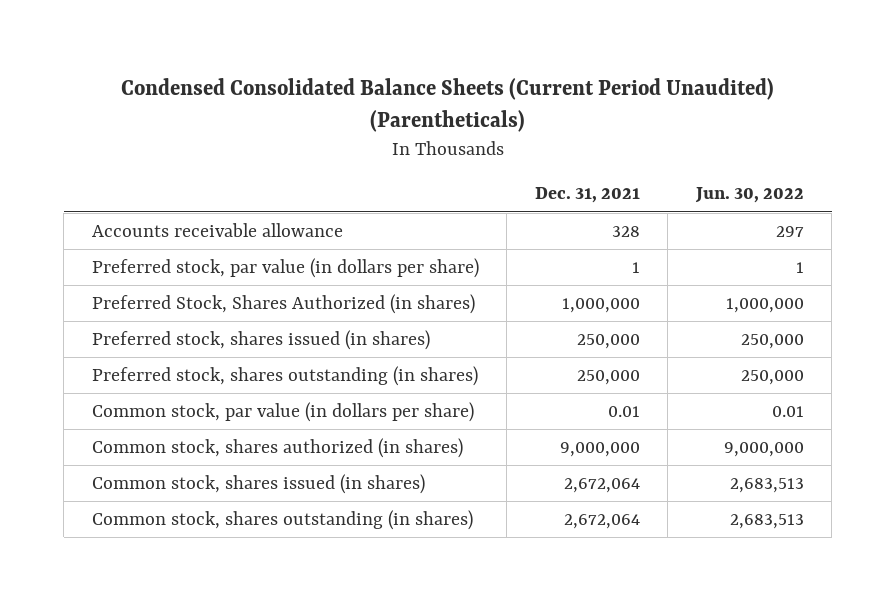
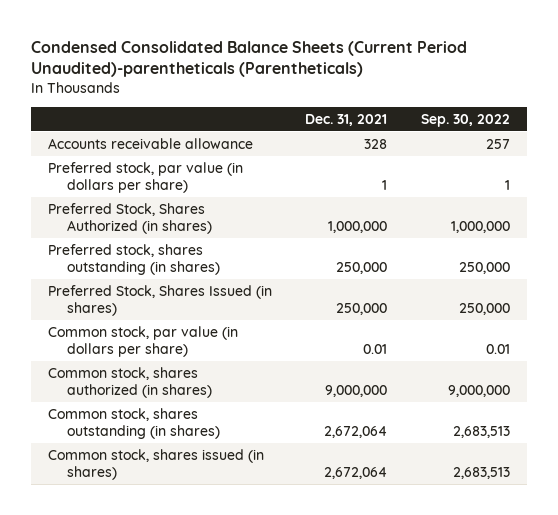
[120,78,774,133] Condensed Consolidated Balance Sheets (Current Period Unaudited) (Parentheticals) -> [30,40,467,78] Condensed Consolidated Balance Sheets (Current Period Unaudited)-parentheticals (Parentheticals)
[694,187,804,204] Jun. 30, 2022 -> none
none -> [421,113,511,127] Sep. 30, 2022
[91,330,430,351] Preferred stock, shares issued (in shares) -> none
none -> [47,284,272,316] Preferred Stock, Shares Issued (in shares)
[91,474,425,495] Common stock, shares issued (in shares) -> [47,448,264,480] Common stock, shares issued (in shares)

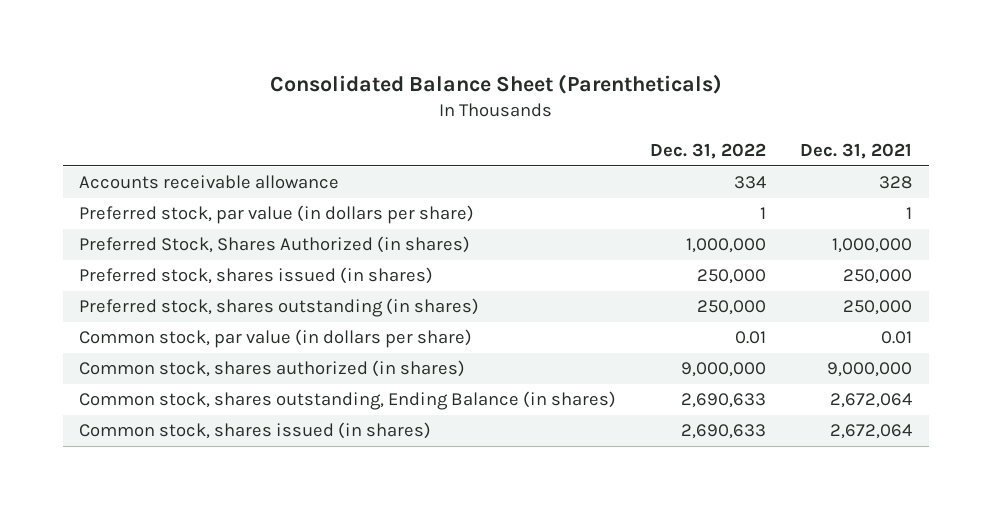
[30,40,467,78] Condensed Consolidated Balance Sheets (Current Period Unaudited)-parentheticals (Parentheticals) -> [269,74,722,95] Consolidated Balance Sheet (Parentheticals)
[421,113,511,127] Sep. 30, 2022 -> none
none -> [650,143,767,160] Dec. 31, 2022
none -> [79,267,434,285] Preferred stock, shares issued (in shares)
[47,284,272,316] Preferred Stock, Shares Issued (in shares) -> none
[47,407,220,439] Common stock, shares outstanding (in shares) -> [79,391,617,411] Common stock, shares outstanding, Ending Balance (in shares)

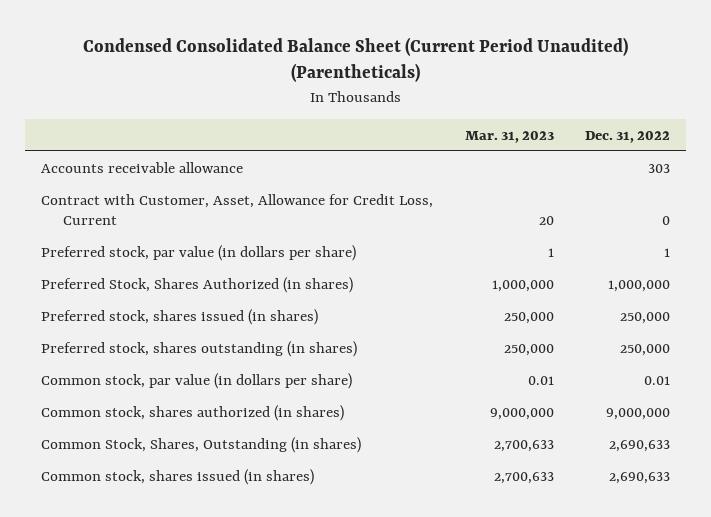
[269,74,722,95] Consolidated Balance Sheet (Parentheticals) -> [82,36,628,83] Condensed Consolidated Balance Sheet (Current Period Unaudited) (Parentheticals)
[799,143,912,160] Dec. 31, 2021 -> none
none -> [464,130,554,143] Mar. 31, 2023
[734,176,767,190] 334 -> [648,163,671,173] 303
none -> [40,193,433,226] Contract with Customer, Asset, Allowance for Credit Loss, Current
[79,391,617,411] Common stock, shares outstanding, Ending Balance (in shares) -> [40,436,361,453] Common Stock, Shares, Outstanding (in shares)

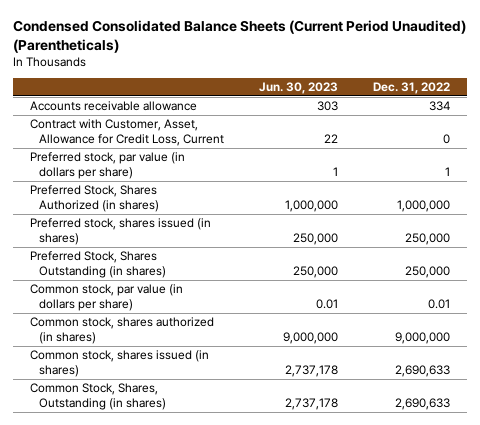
[82,36,628,83] Condensed Consolidated Balance Sheet (Current Period Unaudited) (Parentheticals) -> [12,20,466,53] Condensed Consolidated Balance Sheets (Current Period Unaudited) (Parentheticals)
[464,130,554,143] Mar. 31, 2023 -> none
none -> [258,82,338,95] Jun. 30, 2023
[648,163,671,173] 303 -> [428,101,450,112] 334
[40,340,357,357] Preferred stock, shares outstanding (in shares) -> [30,251,166,278] Preferred Stock, Shares Outstanding (in shares)
[40,436,361,453] Common Stock, Shares, Outstanding (in shares) -> [30,383,166,410] Common Stock, Shares, Outstanding (in shares)

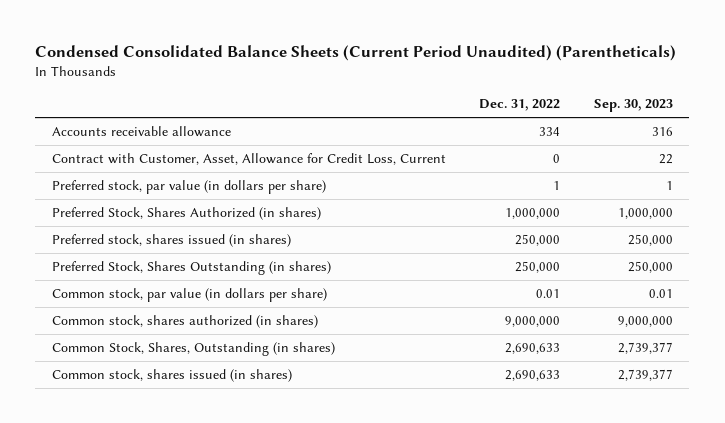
[258,82,338,95] Jun. 30, 2023 -> none
none -> [593,99,673,113] Sep. 30, 2023
[30,350,210,377] Common stock, shares issued (in shares) -> [51,368,292,382] Common stock, shares issued (in shares)

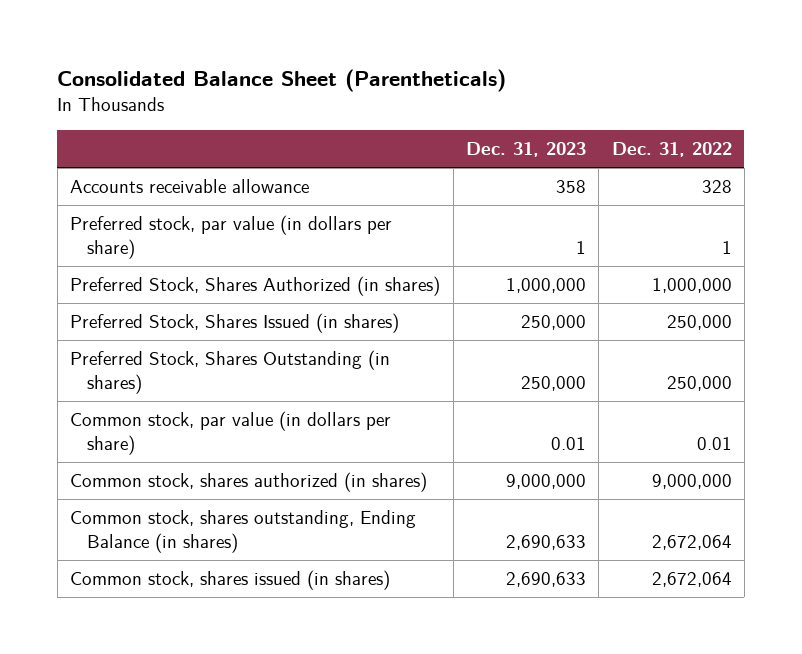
[35,45,677,62] Condensed Consolidated Balance Sheets (Current Period Unaudited) (Parentheticals) -> [57,69,507,93] Consolidated Balance Sheet (Parentheticals)
[593,99,673,113] Sep. 30, 2023 -> none
none -> [465,141,586,157] Dec. 31, 2023
[51,152,446,165] Contract with Customer, Asset, Allowance for Credit Loss, Current -> none
[539,126,561,136] 334 -> [701,180,732,194] 328
[51,233,291,247] Preferred stock, shares issued (in shares) -> [70,313,400,334] Preferred Stock, Shares Issued (in shares)
[51,341,335,356] Common Stock, Shares, Outstanding (in shares) -> [70,510,417,553] Common stock, shares outstanding, Ending Balance (in shares)
[505,342,561,354] 2,690,633 -> [651,534,732,550] 2,672,064
[505,369,561,381] 2,690,633 -> [651,572,732,588] 2,672,064

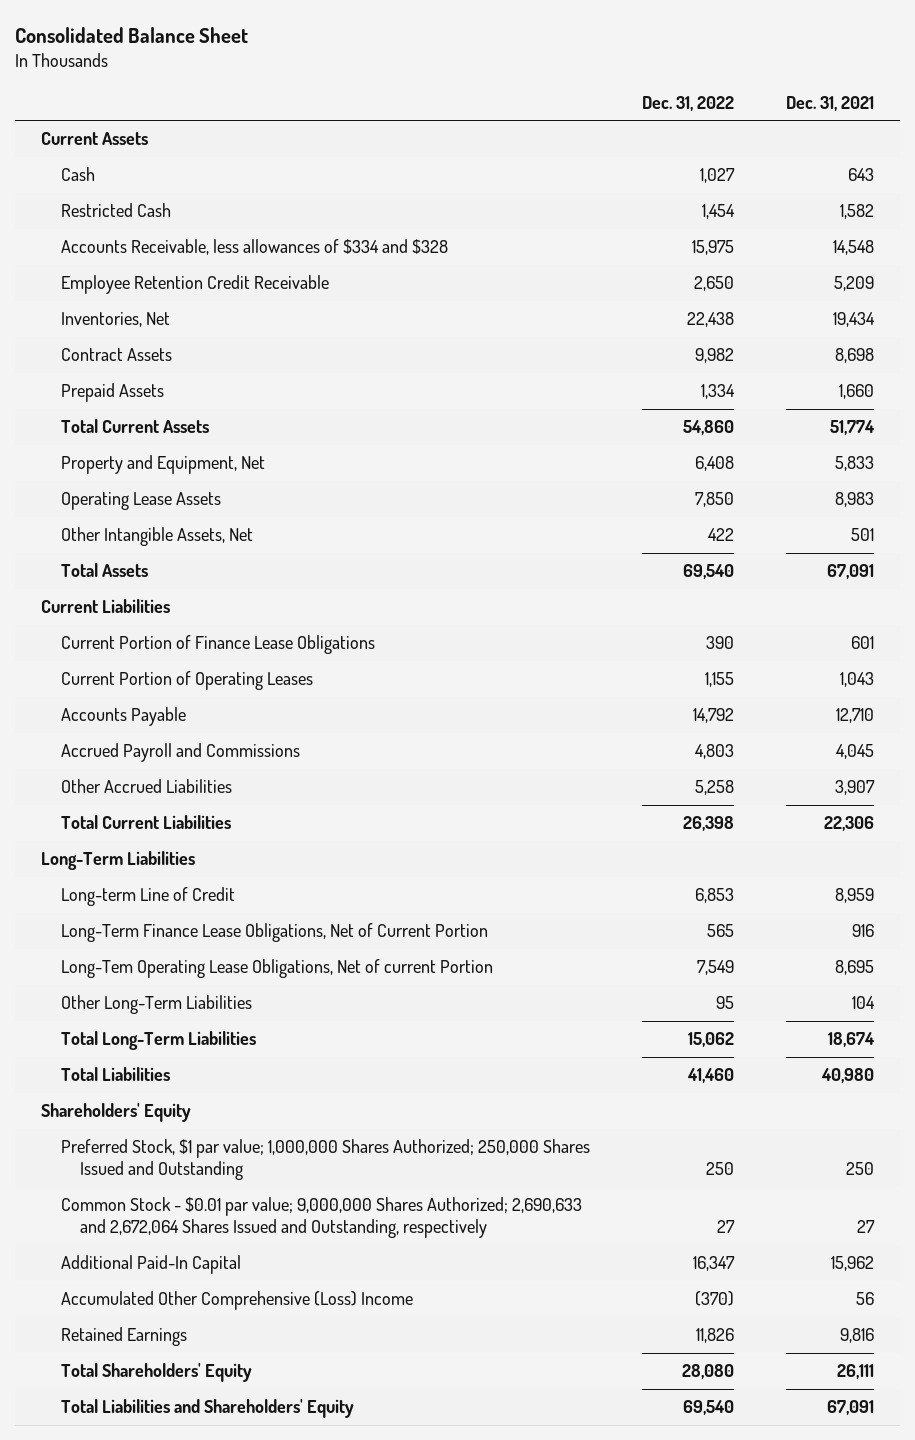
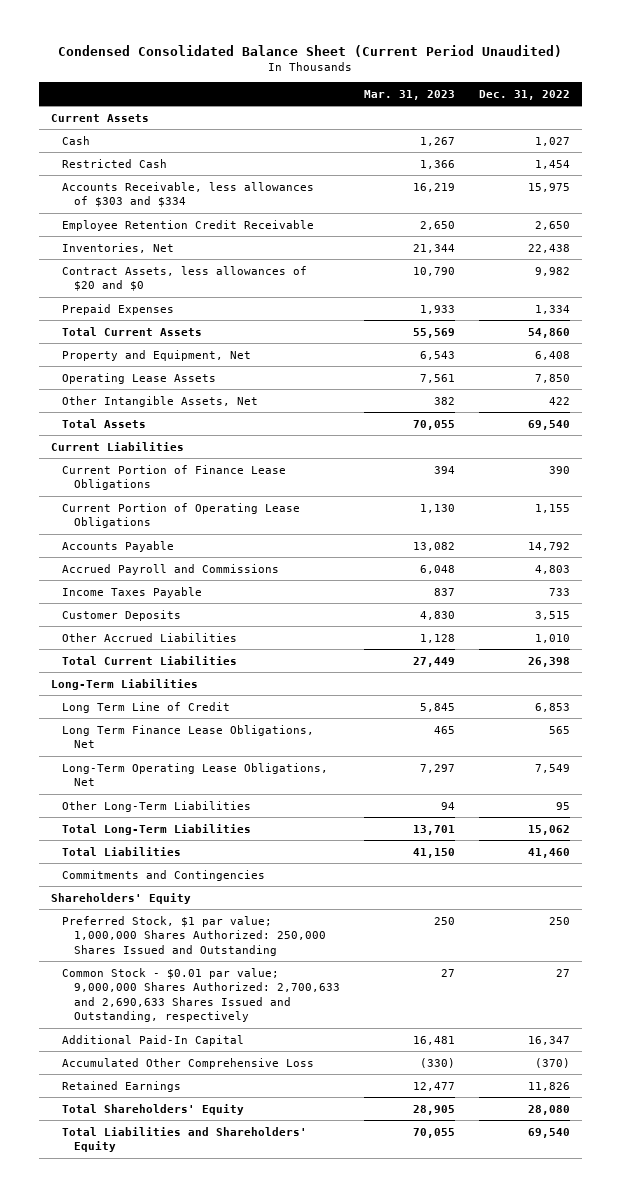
[14,26,248,43] Consolidated Balance Sheet -> [58,44,563,57] Condensed Consolidated Balance Sheet (Current Period Unaudited)
[786,96,875,112] Dec. 31, 2021 -> none
none -> [363,89,455,100] Mar. 31, 2023
[60,239,448,256] Accounts Receivable, less allowances of $334 and $328 -> [62,181,315,208] Accounts Receivable, less allowances of $303 and $334
[60,348,172,362] Contract Assets -> [62,265,308,292] Contract Assets, less allowances of $20 and $0
[60,383,164,403] Prepaid Assets -> [62,303,175,315] Prepaid Expenses
[60,671,313,691] Current Portion of Operating Leases -> [62,502,301,529] Current Portion of Operating Lease Obligations
none -> [62,586,203,598] Income Taxes Payable
none -> [62,609,182,621] Customer Deposits
[694,780,734,796] 5,258 -> [535,633,571,643] 1,010
[60,887,235,907] Long-term Line of Credit -> [62,701,231,713] Long Term Line of Credit
[60,923,488,943] Long-Term Finance Lease Obligations, Net of Current Portion -> [62,724,315,749] Long Term Finance Lease Obligations, Net
[60,959,493,979] Long-Tem Operating Lease Obligations, Net of current Portion -> [62,762,329,787] Long-Term Operating Lease Obligations, Net
none -> [62,869,266,881] Commitments and Contingencies
[60,1139,590,1181] Preferred Stock, $1 par value; 1,000,000 Shares Authorized; 250,000 Shares Issued and Outstanding -> [62,915,326,956] Preferred Stock, $1 par value; 1,000,000 Shares Authorized: 250,000 Shares Issued and Outstanding
[60,1197,582,1239] Common Stock - $0.01 par value; 9,000,000 Shares Authorized; 2,690,633 and 2,672,064 Shares Issued and Outstanding, respectively -> [62,967,340,1022] Common Stock - $0.01 par value; 9,000,000 Shares Authorized: 2,700,633 and 2,690,633 Shares Issued and Outstanding, respectively
[60,1291,413,1311] Accumulated Other Comprehensive (Loss) Income -> [62,1057,315,1069] Accumulated Other Comprehensive Loss

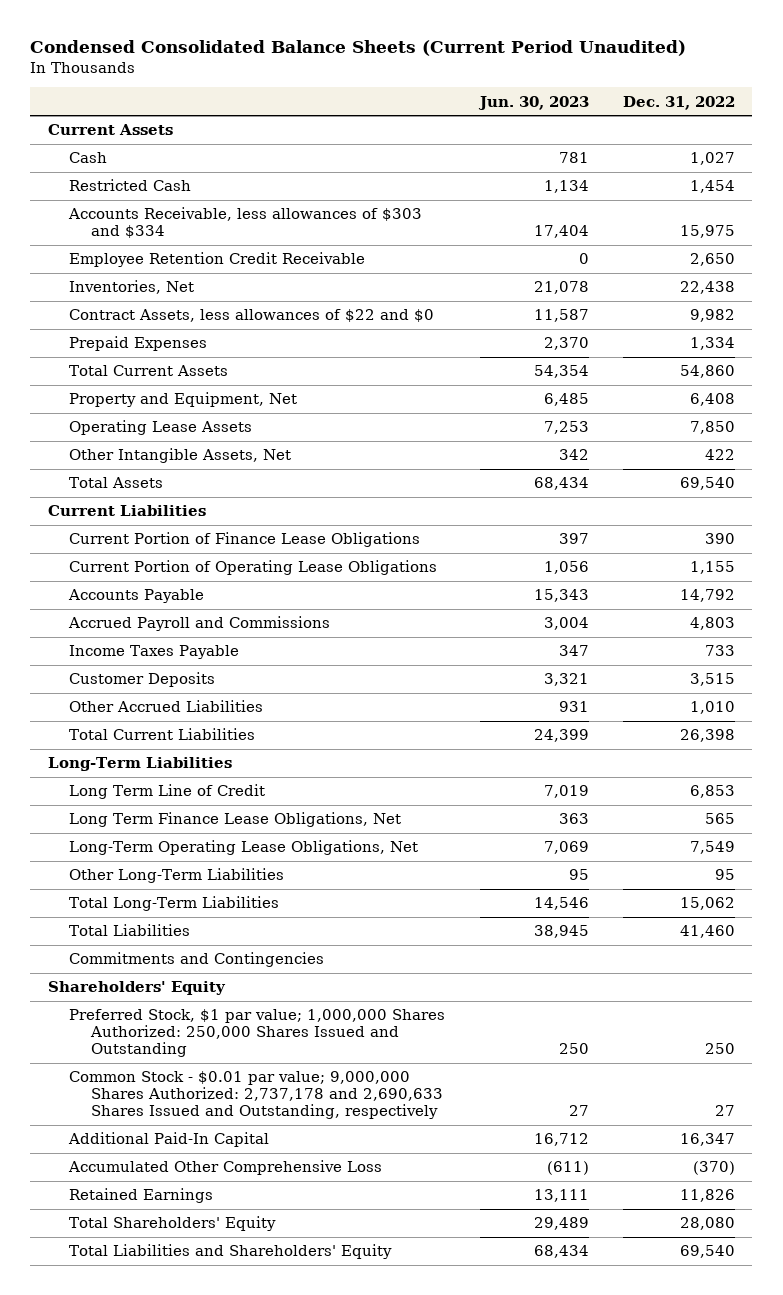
[58,44,563,57] Condensed Consolidated Balance Sheet (Current Period Unaudited) -> [30,40,687,57] Condensed Consolidated Balance Sheets (Current Period Unaudited)
[363,89,455,100] Mar. 31, 2023 -> none
none -> [477,95,589,110] Jun. 30, 2023
[62,265,308,292] Contract Assets, less allowances of $20 and $0 -> [69,309,435,323] Contract Assets, less allowances of $22 and $0
[62,967,340,1022] Common Stock - $0.01 par value; 9,000,000 Shares Authorized: 2,700,633 and 2,690,633 Shares Issued and Outstanding, respectively -> [69,1071,444,1119] Common Stock - $0.01 par value; 9,000,000 Shares Authorized: 2,737,178 and 2,690,633 Shares Issued and Outstanding, respectively

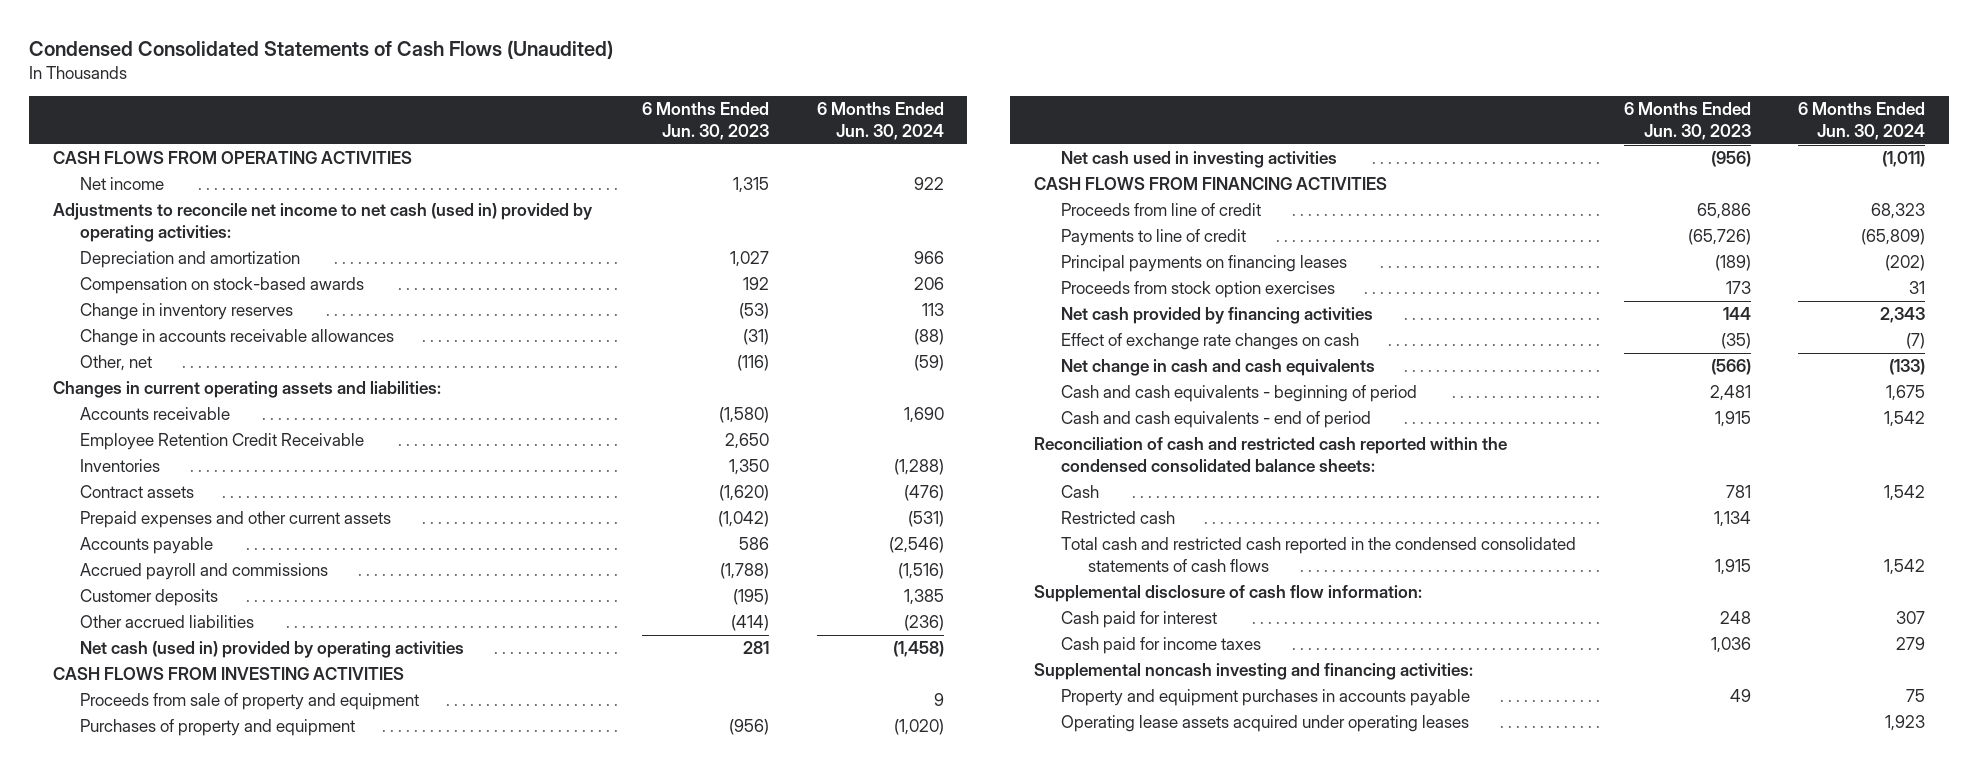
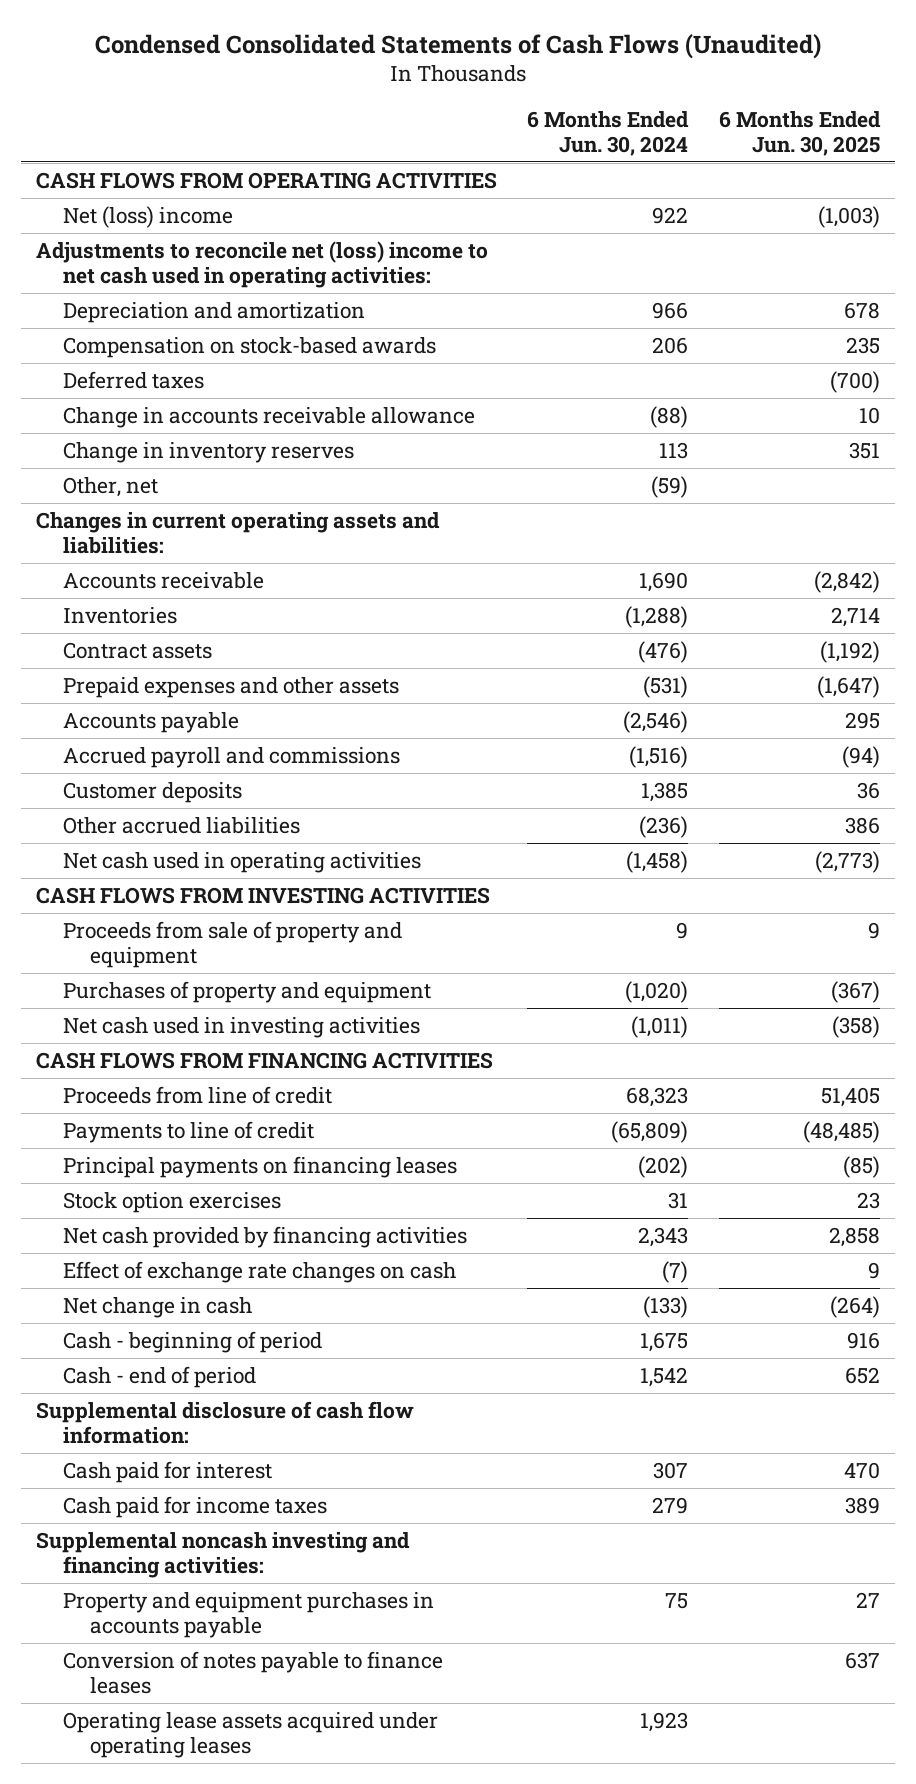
[642,102,770,141] 6 Months Ended Jun. 30, 2023 -> none
none -> [718,110,881,156] 6 Months Ended Jun. 30, 2025
[79,177,164,191] Net income -> [63,205,234,228] Net (loss) income
[52,203,593,243] Adjustments to reconcile net income to net cash (used in) provided by operating activities: -> [36,240,489,288] Adjustments to reconcile net (loss) income to net cash used in operating activities:
none -> [63,370,205,389] Deferred taxes
none -> [63,406,476,428] Change in accounts receivable allowance
[79,329,394,347] Change in accounts receivable allowances -> none
[79,433,364,451] Employee Retention Credit Receivable -> none
[79,511,391,529] Prepaid expenses and other current assets -> [63,676,400,698] Prepaid expenses and other assets
[79,641,464,659] Net cash (used in) provided by operating activities -> [63,851,422,873] Net cash used in operating activities
[1061,281,1336,299] Proceeds from stock option exercises -> [63,1191,282,1213] Stock option exercises
[1033,437,1507,473] Reconciliation of cash and restricted cash reported within the condensed consolidated balance sheets: -> none
[1061,485,1100,499] Cash -> none
[1061,511,1176,525] Restricted cash -> none
[1061,537,1577,573] Total cash and restricted cash reported in the condensed consolidated statements of cash flows -> none
[1061,359,1376,377] Net change in cash and cash equivalents -> [63,1296,253,1318] Net change in cash
[1061,385,1418,403] Cash and cash equivalents - beginning of period -> [63,1330,323,1353] Cash - beginning of period
[1061,411,1372,429] Cash and cash equivalents - end of period -> [63,1365,257,1388] Cash - end of period
none -> [63,1650,444,1694] Conversion of notes payable to finance leases

